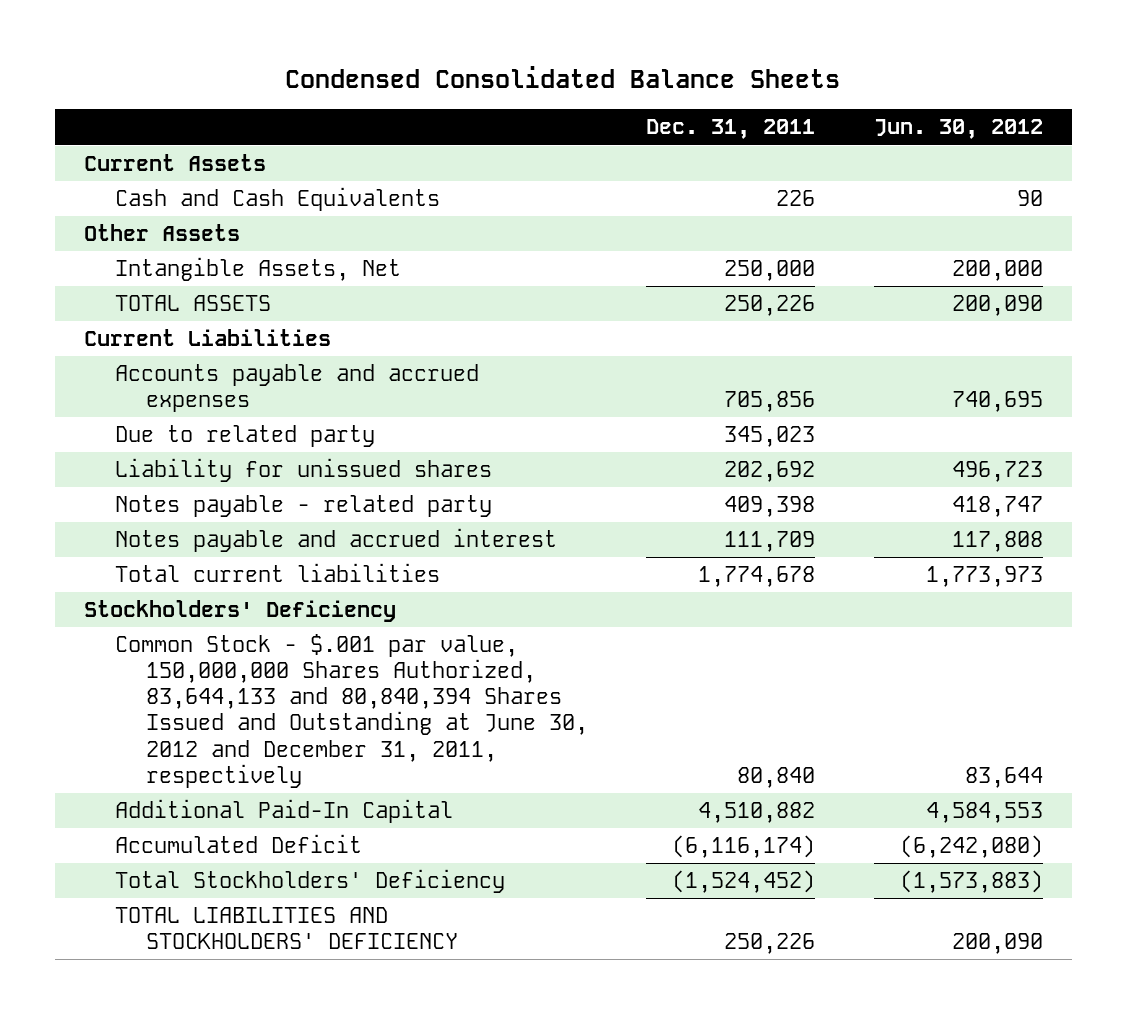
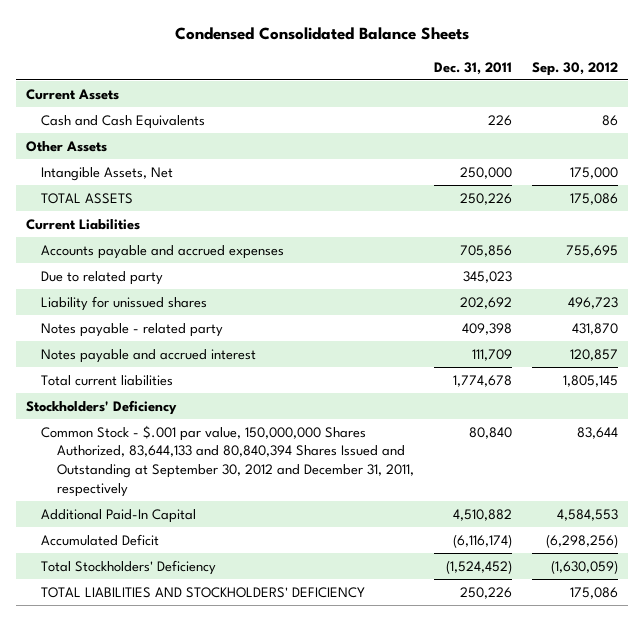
[873,119,1043,140] Jun. 30, 2012 -> none
none -> [532,61,619,76] Sep. 30, 2012
[114,634,588,788] Common Stock - $.001 par value, 150,000,000 Shares Authorized, 83,644,133 and 80,840,394 Shares Issued and Outstanding at June 30, 2012 and December 31, 2011, respectively -> [41,424,414,497] Common Stock - $.001 par value, 150,000,000 Shares Authorized, 83,644,133 and 80,840,394 Shares Issued and Outstanding at September 30, 2012 and December 31, 2011, respectively

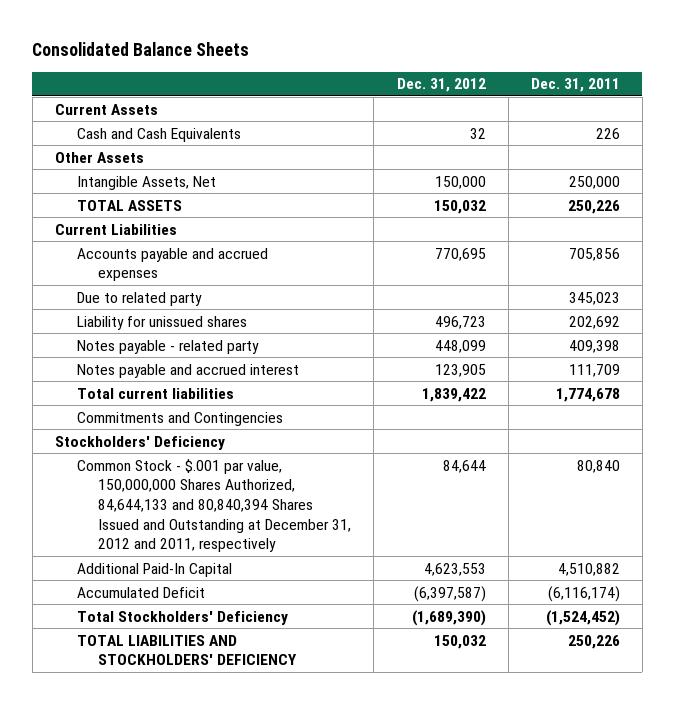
[175,27,470,41] Condensed Consolidated Balance Sheets -> [32,42,250,57] Consolidated Balance Sheets
[532,61,619,76] Sep. 30, 2012 -> none
none -> [396,78,486,93] Dec. 31, 2012
none -> [76,411,283,426] Commitments and Contingencies
[41,424,414,497] Common Stock - $.001 par value, 150,000,000 Shares Authorized, 83,644,133 and 80,840,394 Shares Issued and Outstanding at September 30, 2012 and December 31, 2011, respectively -> [76,458,352,553] Common Stock - $.001 par value, 150,000,000 Shares Authorized, 84,644,133 and 80,840,394 Shares Issued and Outstanding at December 31, 2012 and 2011, respectively

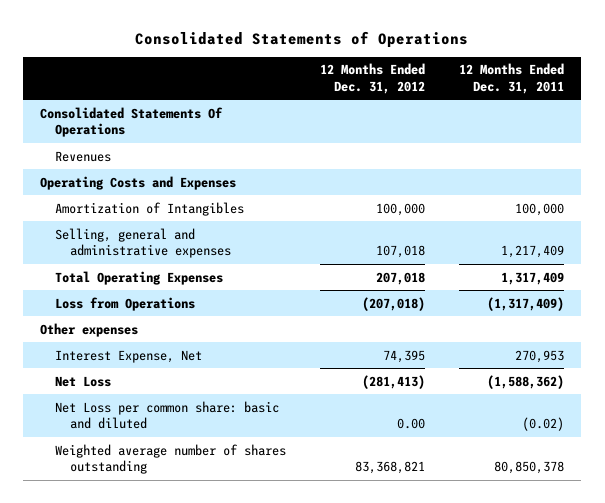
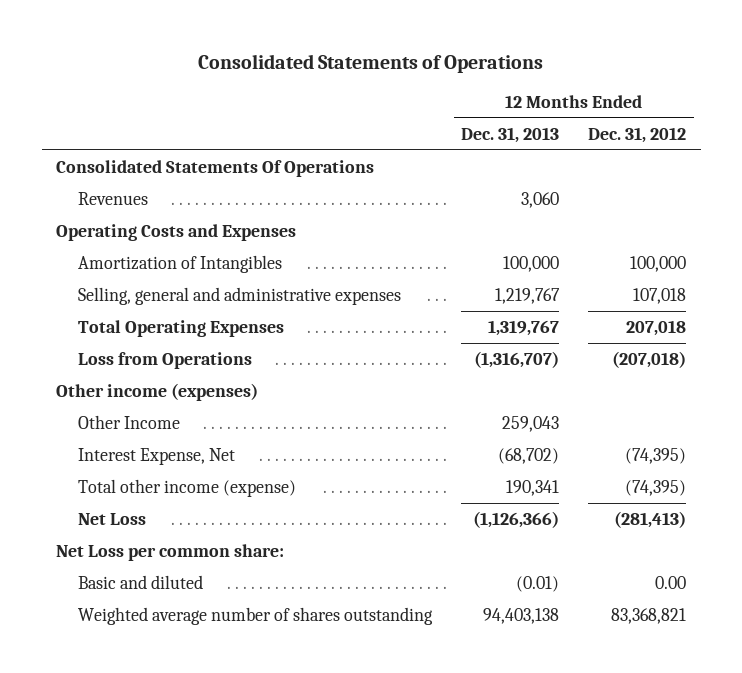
[459,63,565,94] 12 Months Ended Dec. 31, 2011 -> none
none -> [461,126,560,143] Dec. 31, 2013
[40,322,139,337] Other expenses -> [56,382,259,401] Other income (expenses)
none -> [78,414,181,429] Other Income
[383,349,426,363] 74,395 -> [625,447,687,464] (74,395)
none -> [78,478,297,497] Total other income (expense)
none -> [56,543,285,561] Net Loss per common share:
[55,400,280,430] Net Loss per common share: basic and diluted -> [78,574,204,589] Basic and diluted

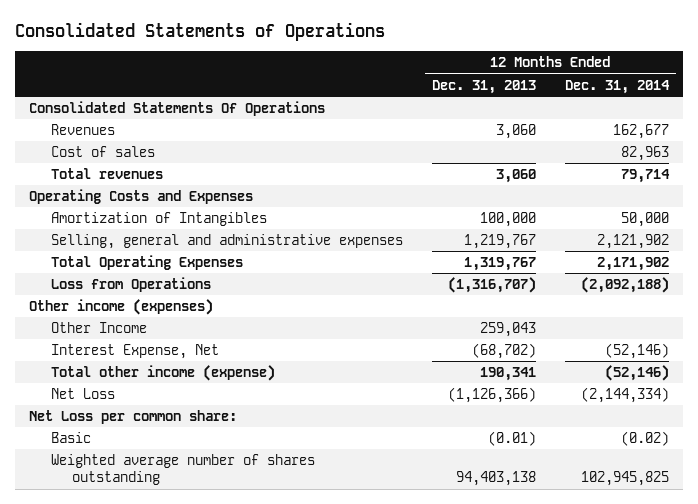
[588,126,687,143] Dec. 31, 2012 -> none
none -> [564,79,670,94] Dec. 31, 2014
none -> [50,146,155,158] Cost of sales
none -> [50,168,163,180] Total revenues
[78,574,204,589] Basic and diluted -> [50,432,91,444] Basic

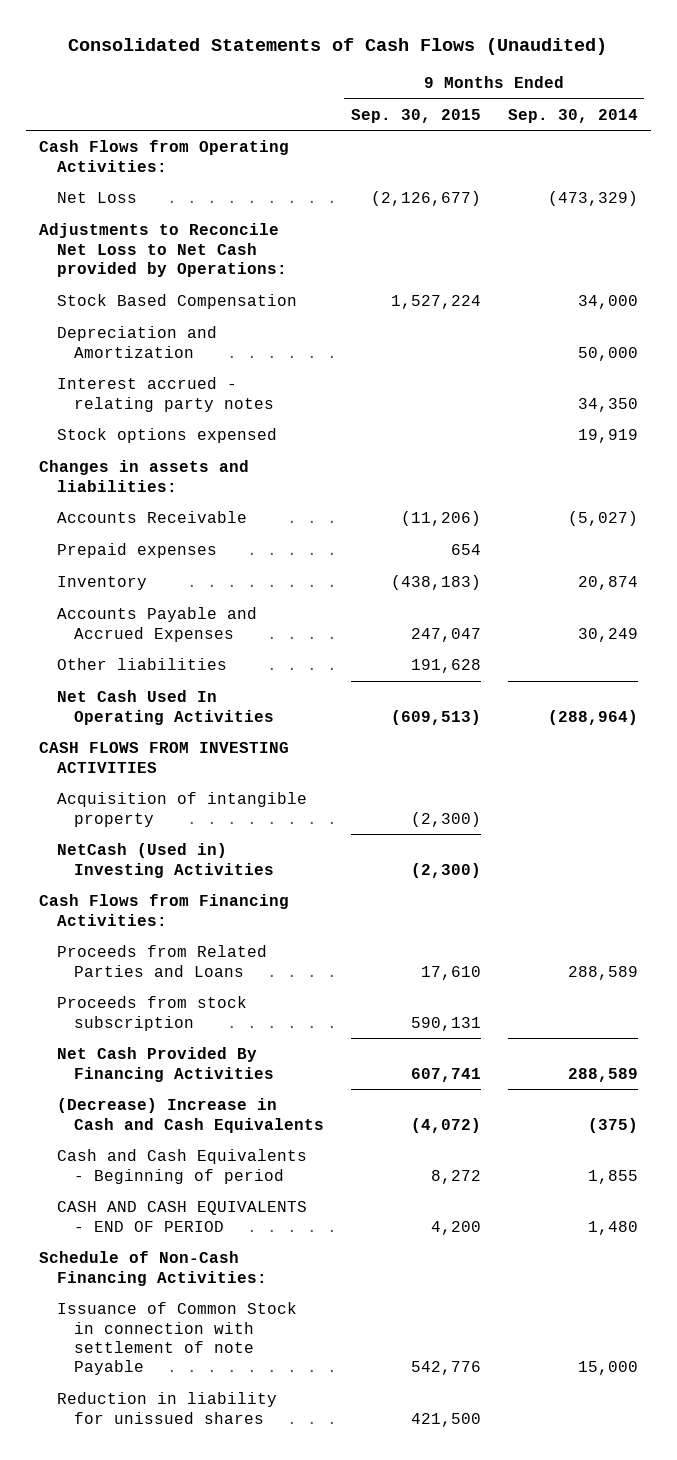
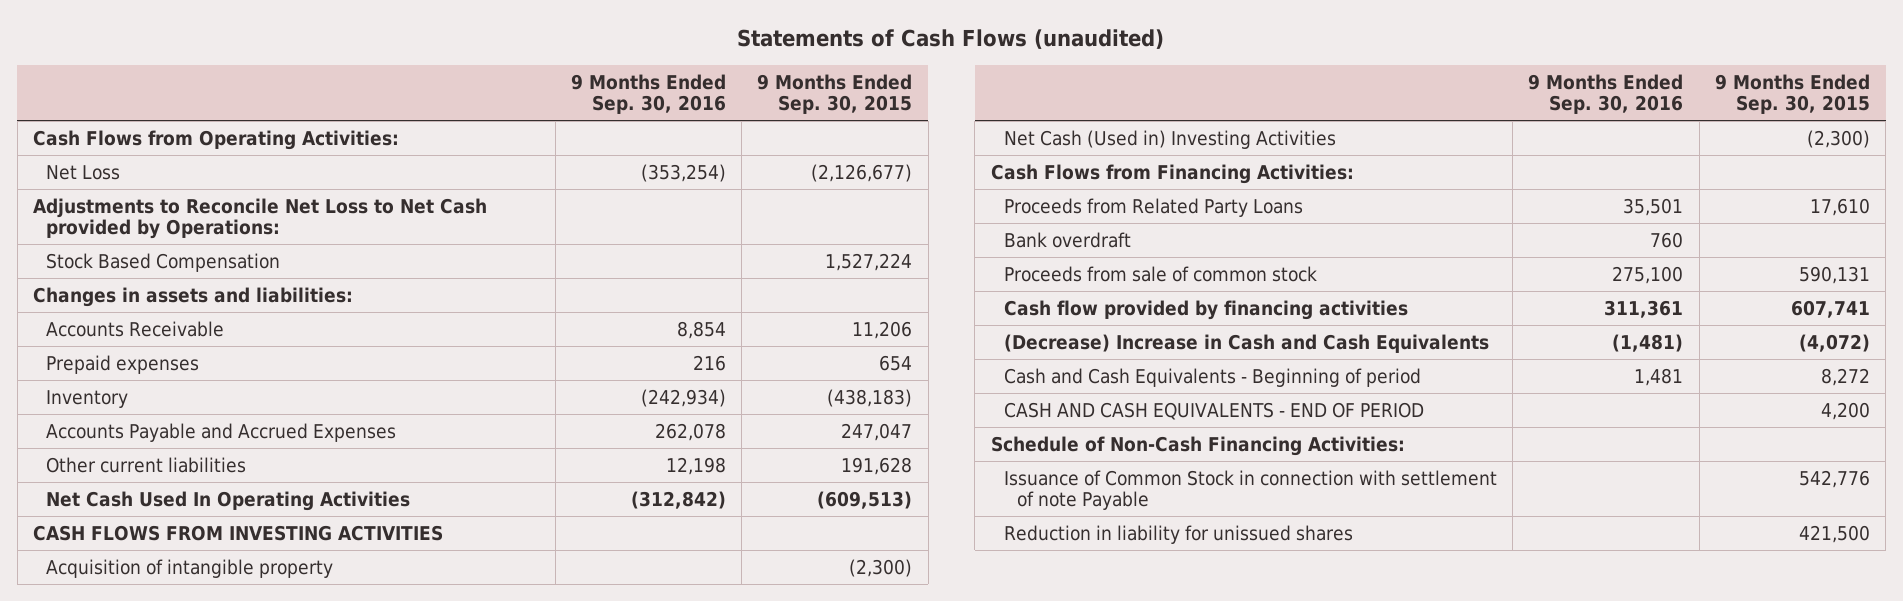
[68,37,608,55] Consolidated Statements of Cash Flows (Unaudited) -> [737,29,1165,50] Statements of Cash Flows (unaudited)
[507,108,638,123] Sep. 30, 2014 -> none
none -> [570,73,726,115] 9 Months Ended Sep. 30, 2016
[56,326,217,358] Depreciation and Amortization -> none
[56,377,274,412] Interest accrued - relating party notes -> none
[56,428,277,444] Stock options expensed -> none
[400,511,481,527] (11,206) -> [852,320,913,339] 11,206
[56,658,227,671] Other liabilities -> [46,456,247,473] Other current liabilities
[56,843,274,878] NetCash (Used in) Investing Activities -> [1004,129,1337,149] Net Cash (Used in) Investing Activities
[56,945,267,977] Proceeds from Related Parties and Loans -> [1004,197,1304,217] Proceeds from Related Party Loans
none -> [1004,231,1132,248] Bank overdraft
[56,996,247,1031] Proceeds from stock subscription -> [1004,265,1318,282] Proceeds from sale of common stock
[56,1047,274,1082] Net Cash Provided By Financing Activities -> [1004,299,1409,320] Cash flow provided by financing activities

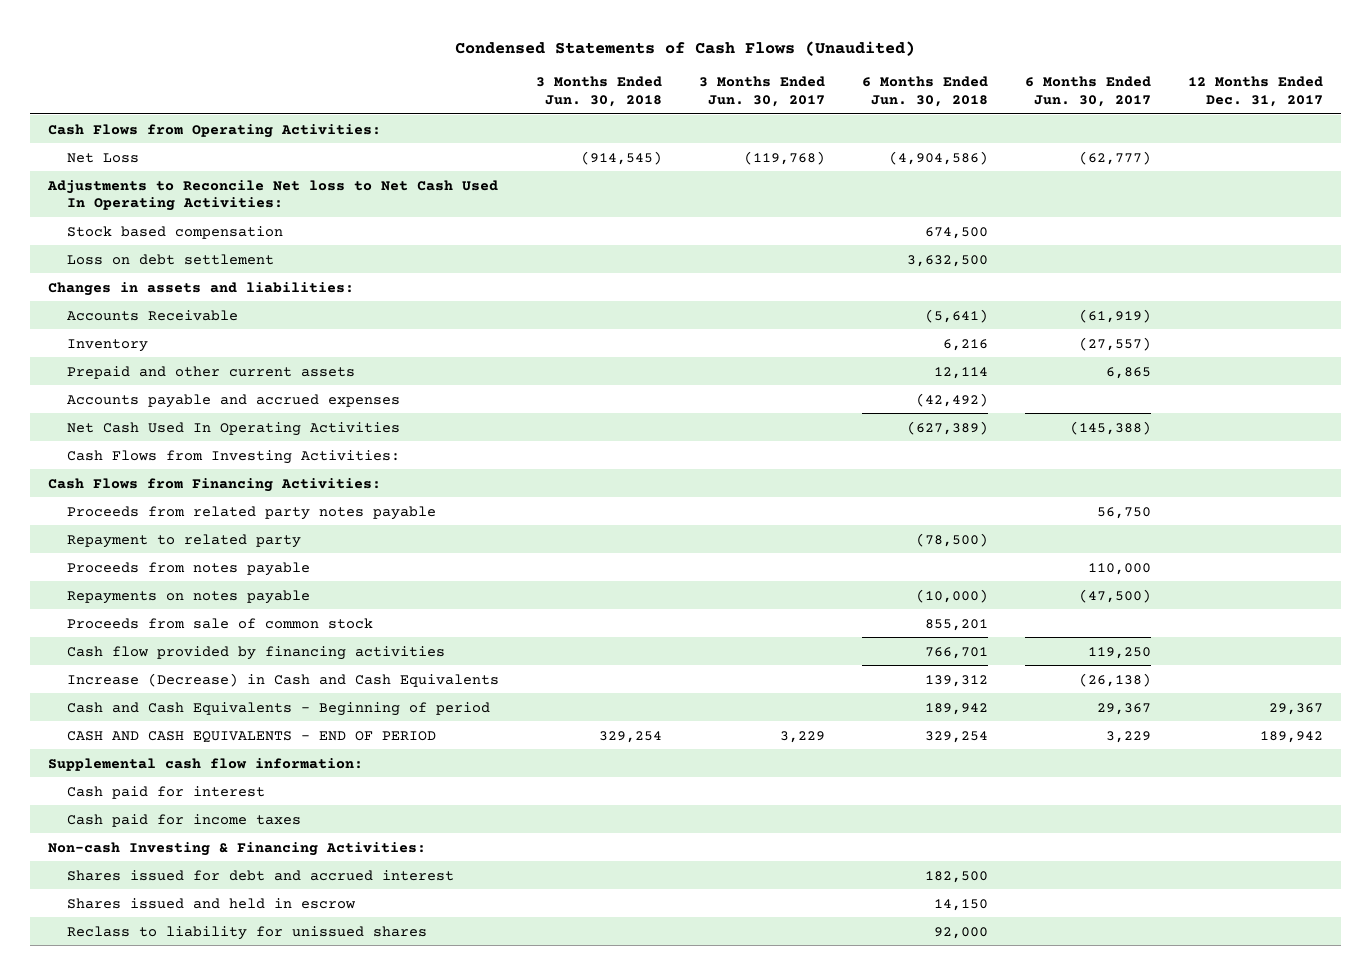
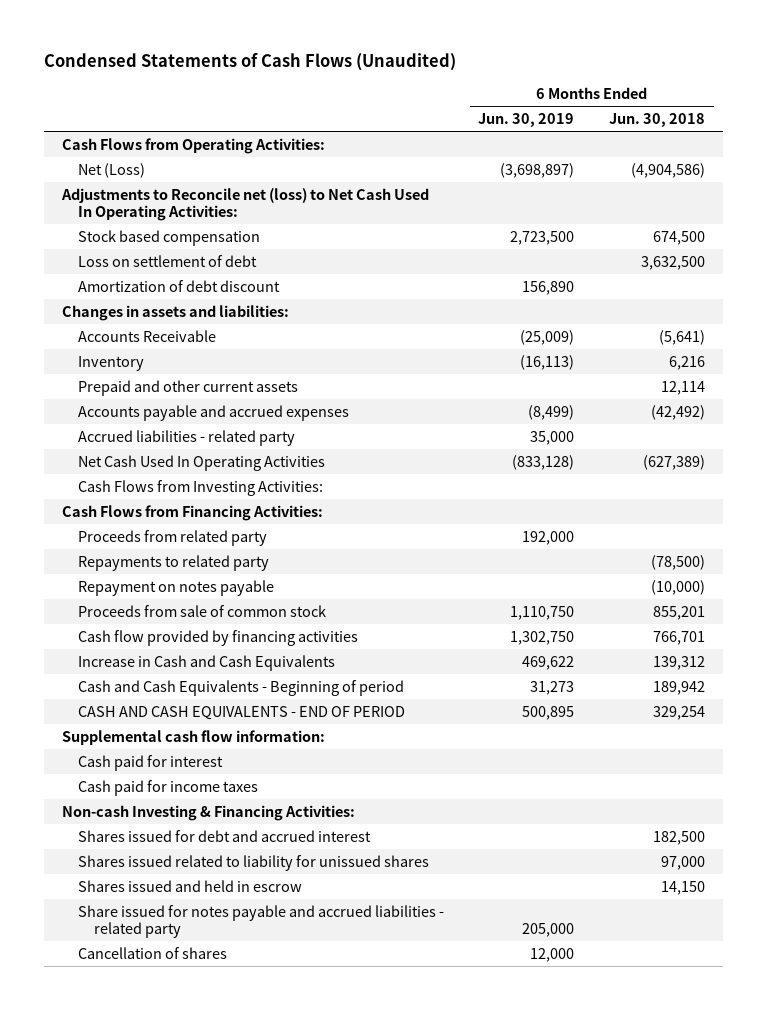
[536,76,663,107] 3 Months Ended Jun. 30, 2018 -> none
[699,76,826,107] 3 Months Ended Jun. 30, 2017 -> none
[1024,76,1151,107] 6 Months Ended Jun. 30, 2017 -> none
[1187,76,1323,107] 12 Months Ended Dec. 31, 2017 -> none
none -> [478,113,575,128] Jun. 30, 2019
[67,152,140,163] Net Loss -> [77,162,145,178] Net (Loss)
[47,179,499,212] Adjustments to Reconcile Net loss to Net Cash Used In Operating Activities: -> [60,187,429,222] Adjustments to Reconcile net (loss) to Net Cash Used In Operating Activities:
[67,253,275,265] Loss on debt settlement -> [77,254,257,267] Loss on settlement of debt
none -> [77,279,280,292] Amortization of debt discount
none -> [77,429,295,446] Accrued liabilities - related party
[67,561,311,576] Proceeds from notes payable -> none
[67,505,437,520] Proceeds from related party notes payable -> [77,529,267,546] Proceeds from related party
[67,533,302,548] Repayment to related party -> [77,554,269,571] Repayments to related party
[67,589,311,604] Repayments on notes payable -> [77,579,274,596] Repayment on notes payable
[67,672,500,687] Increase (Decrease) in Cash and Cash Equivalents -> [77,654,335,671] Increase in Cash and Cash Equivalents
none -> [77,854,429,871] Shares issued related to liability for unissued shares
[67,925,428,940] Reclass to liability for unissued shares -> none
none -> [77,904,444,939] Share issued for notes payable and accrued liabilities - related party
none -> [77,946,227,959] Cancellation of shares

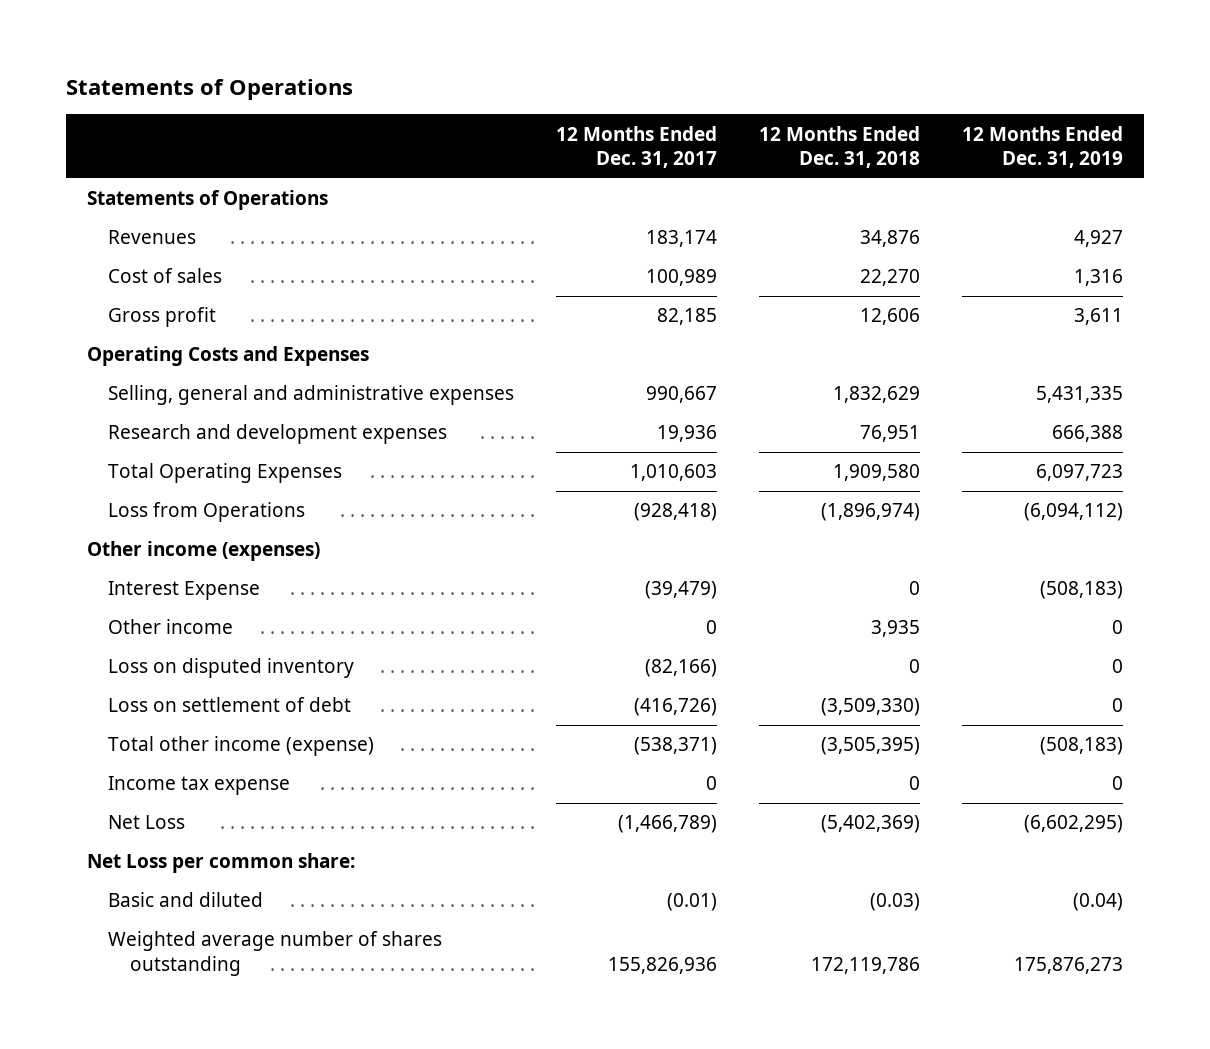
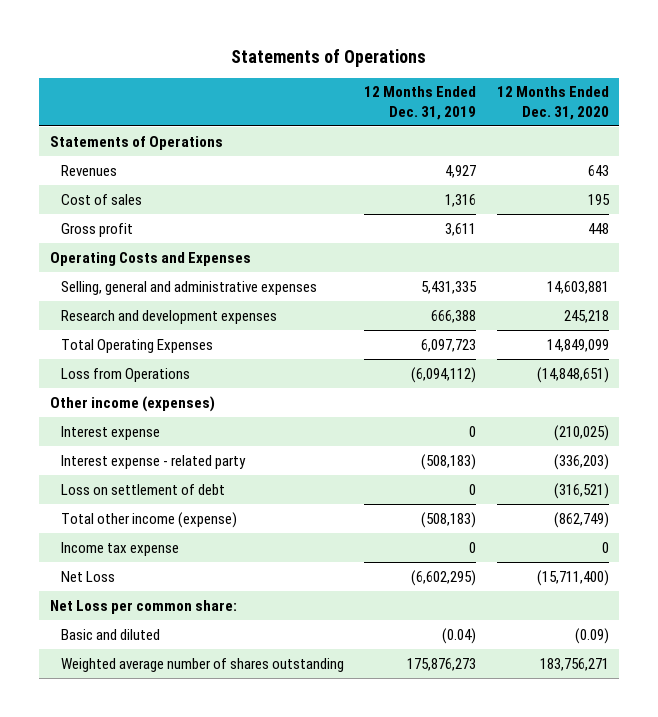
[556,125,718,169] 12 Months Ended Dec. 31, 2017 -> none
[759,125,921,169] 12 Months Ended Dec. 31, 2018 -> none
none -> [496,86,609,120] 12 Months Ended Dec. 31, 2020
[108,619,234,635] Other income -> none
[108,658,355,679] Loss on disputed inventory -> none
[108,581,261,601] Interest Expense -> [60,425,160,440] Interest expense
[1040,581,1124,600] (508,183) -> [469,425,477,437] 0
none -> [60,454,246,469] Interest expense - related party

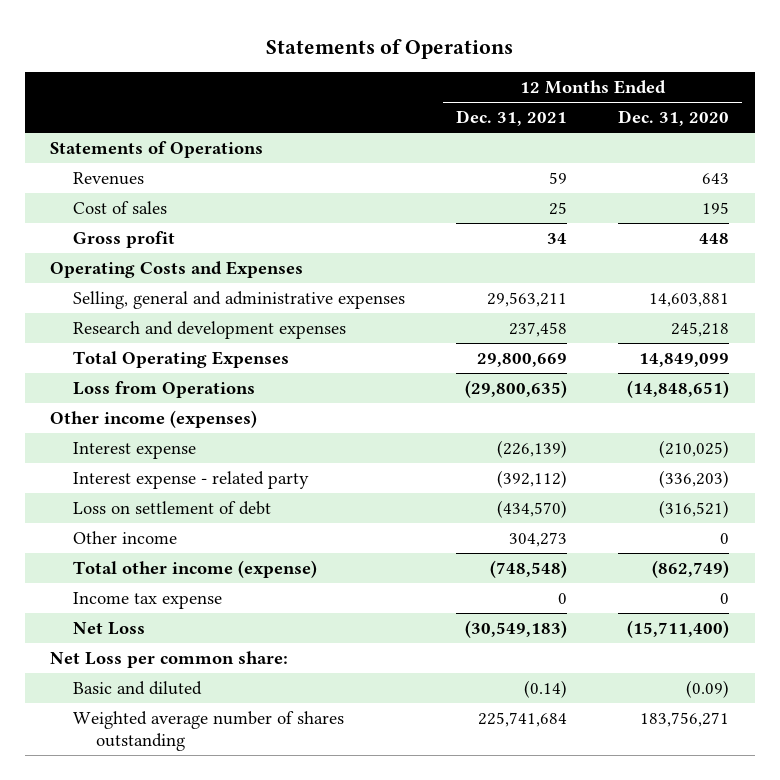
[364,86,477,120] 12 Months Ended Dec. 31, 2019 -> none
none -> [456,110,568,127] Dec. 31, 2021
none -> [72,531,177,545] Other income

